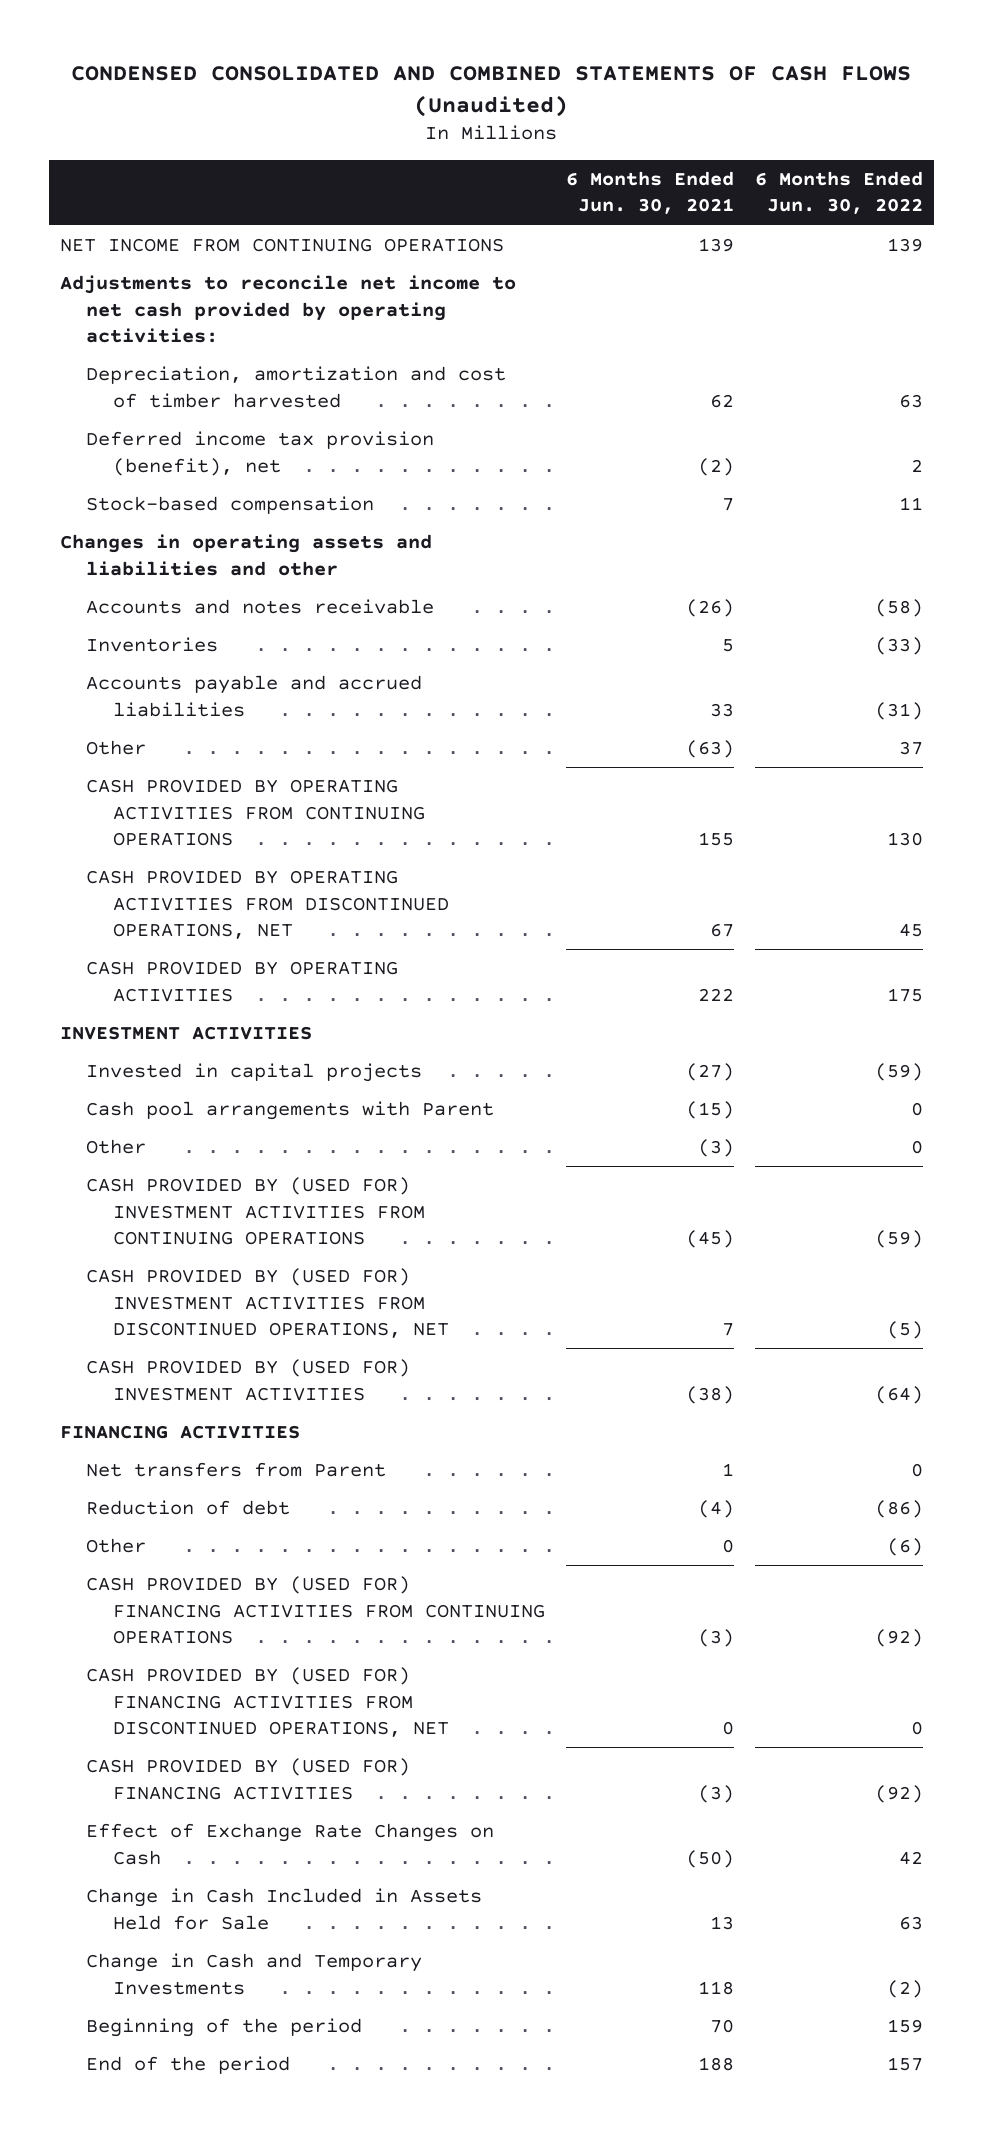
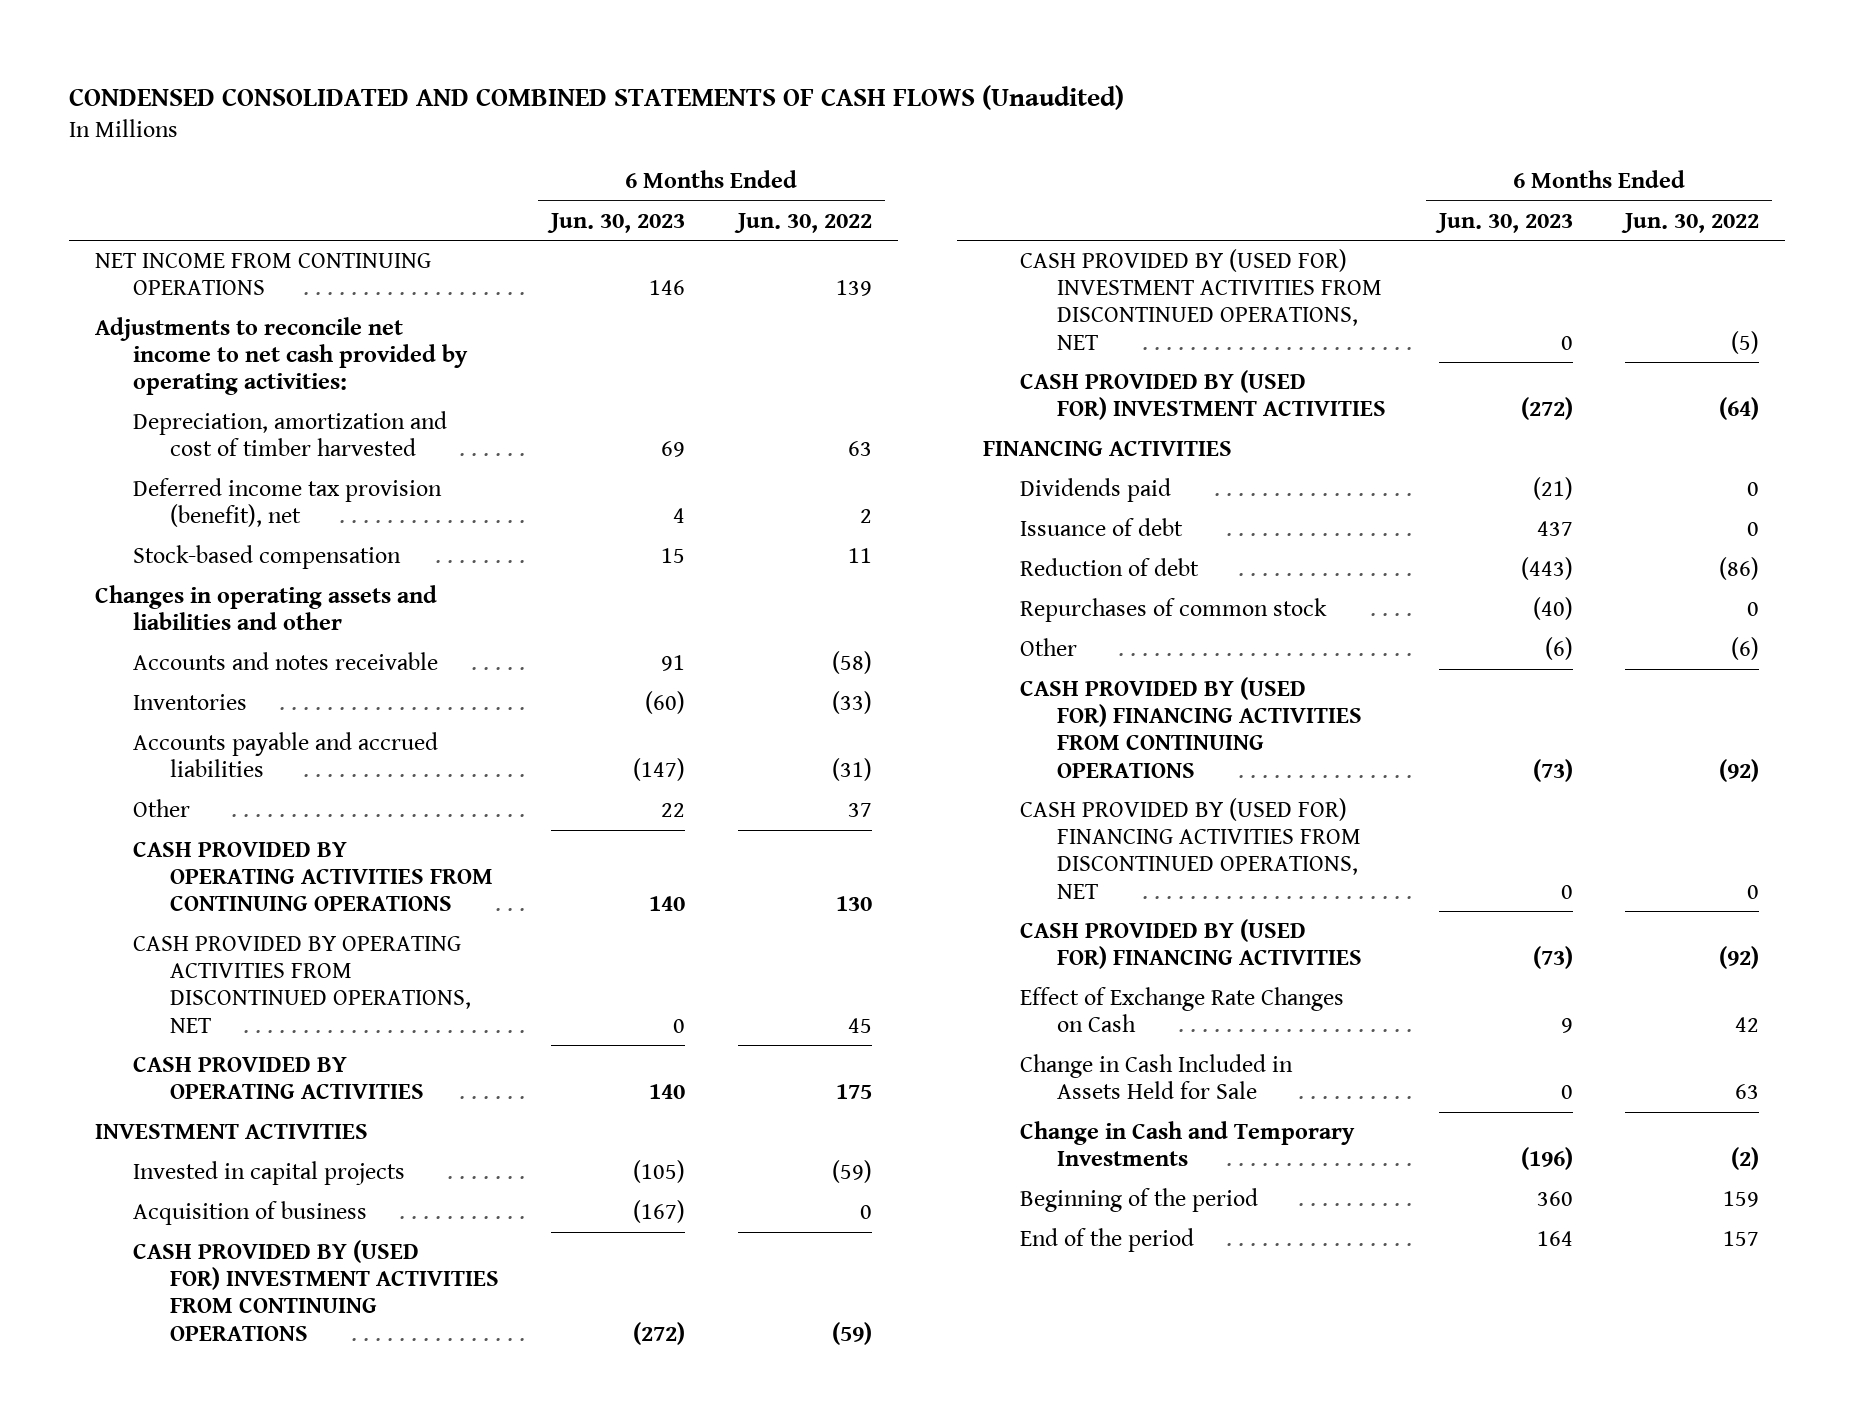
[565,170,734,215] 6 Months Ended Jun. 30, 2021 -> none
none -> [547,212,686,233] Jun. 30, 2023
[86,1101,495,1121] Cash pool arrangements with Parent -> none
[86,1139,147,1155] Other -> none
none -> [132,1201,367,1226] Acquisition of business
[86,1462,387,1478] Net transfers from Parent -> none
none -> [1020,478,1172,503] Dividends paid
none -> [1020,518,1184,537] Issuance of debt
none -> [1020,598,1328,623] Repurchases of common stock

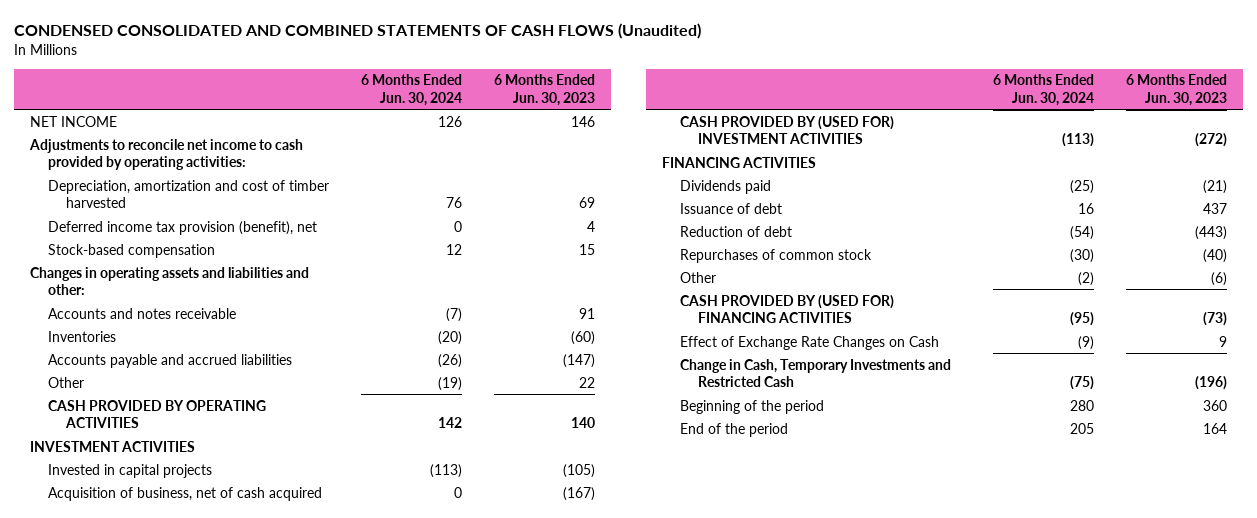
[733,212,872,233] Jun. 30, 2022 -> none
none -> [360,74,462,106] 6 Months Ended Jun. 30, 2024
[95,253,432,296] NET INCOME FROM CONTINUING OPERATIONS -> [29,115,117,127] NET INCOME
[95,317,468,396] Adjustments to reconcile net income to net cash provided by operating activities: -> [28,138,303,171] Adjustments to reconcile net income to cash provided by operating activities:
[95,585,438,631] Changes in operating assets and liabilities and other -> [29,266,309,296] Changes in operating assets and liabilities and other:
[132,842,493,912] CASH PROVIDED BY OPERATING ACTIVITIES FROM CONTINUING OPERATIONS -> none
[132,936,471,1033] CASH PROVIDED BY OPERATING ACTIVITIES FROM DISCONTINUED OPERATIONS, NET -> none
[132,1240,499,1341] CASH PROVIDED BY (USED FOR) INVESTMENT ACTIVITIES FROM CONTINUING OPERATIONS -> none
[1020,249,1383,350] CASH PROVIDED BY (USED FOR) INVESTMENT ACTIVITIES FROM DISCONTINUED OPERATIONS, NET -> none
[132,1201,367,1226] Acquisition of business -> [47,486,322,501] Acquisition of business, net of cash acquired
[1020,677,1363,778] CASH PROVIDED BY (USED FOR) FINANCING ACTIVITIES FROM CONTINUING OPERATIONS -> none
[1020,798,1362,899] CASH PROVIDED BY (USED FOR) FINANCING ACTIVITIES FROM DISCONTINUED OPERATIONS, NET -> none
[1020,1054,1294,1100] Change in Cash Included in Assets Held for Sale -> none
[1020,1121,1356,1167] Change in Cash and Temporary Investments -> [679,358,951,388] Change in Cash, Temporary Investments and Restricted Cash

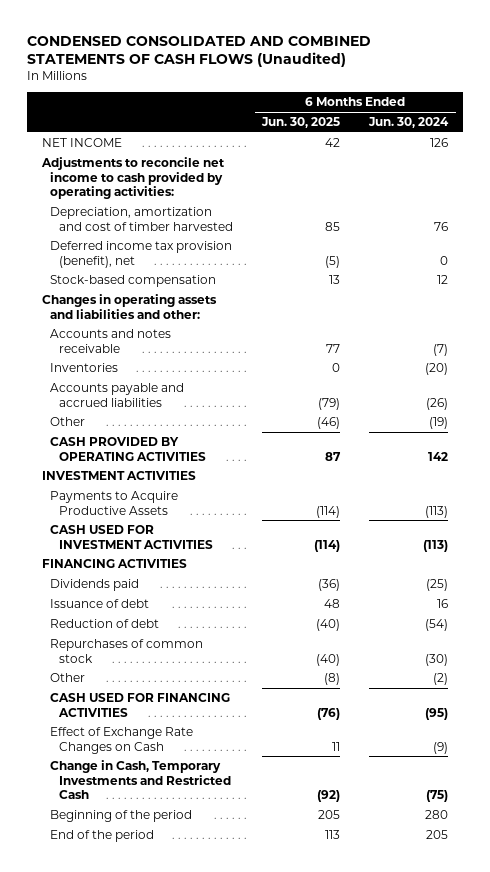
[493,74,595,106] 6 Months Ended Jun. 30, 2023 -> none
none -> [261,117,341,129] Jun. 30, 2025
[47,486,322,501] Acquisition of business, net of cash acquired -> none
[47,463,212,478] Invested in capital projects -> [50,491,179,515] Payments to Acquire Productive Assets
[679,115,894,145] CASH PROVIDED BY (USED FOR) INVESTMENT ACTIVITIES -> [50,525,213,549] CASH USED FOR INVESTMENT ACTIVITIES
[679,294,894,324] CASH PROVIDED BY (USED FOR) FINANCING ACTIVITIES -> [50,693,231,717] CASH USED FOR FINANCING ACTIVITIES

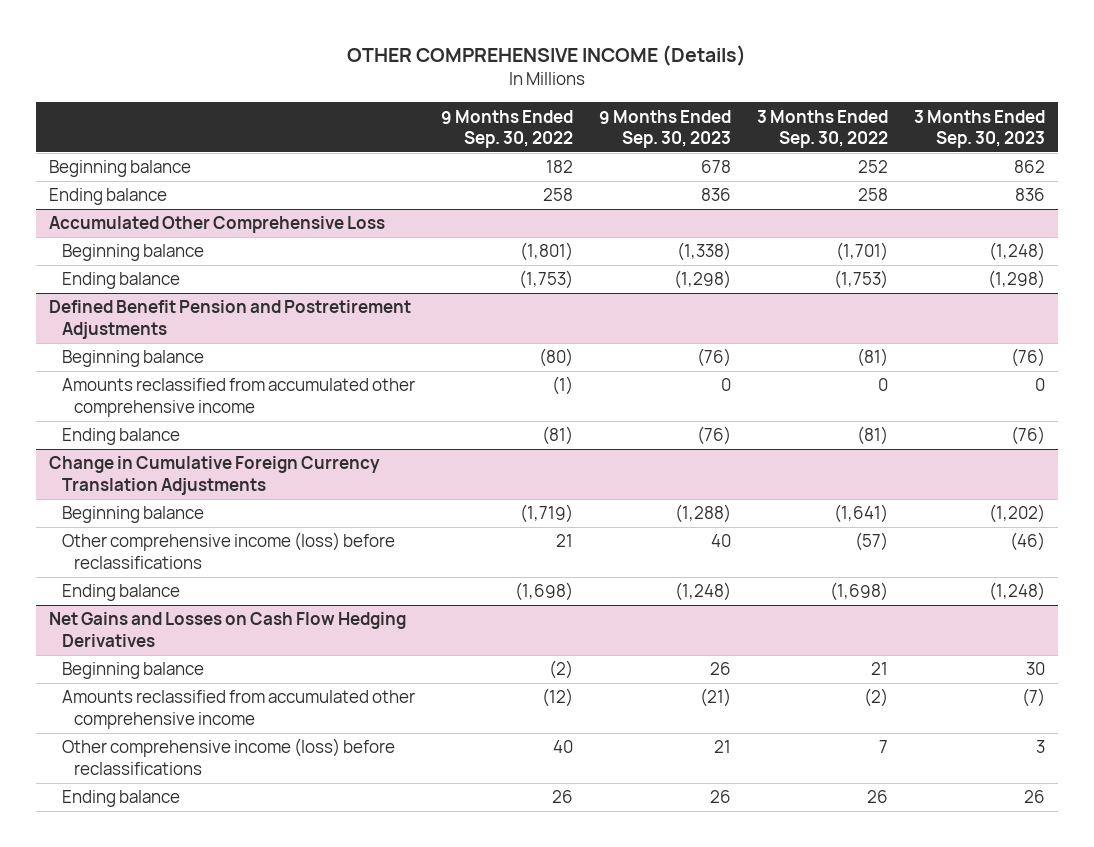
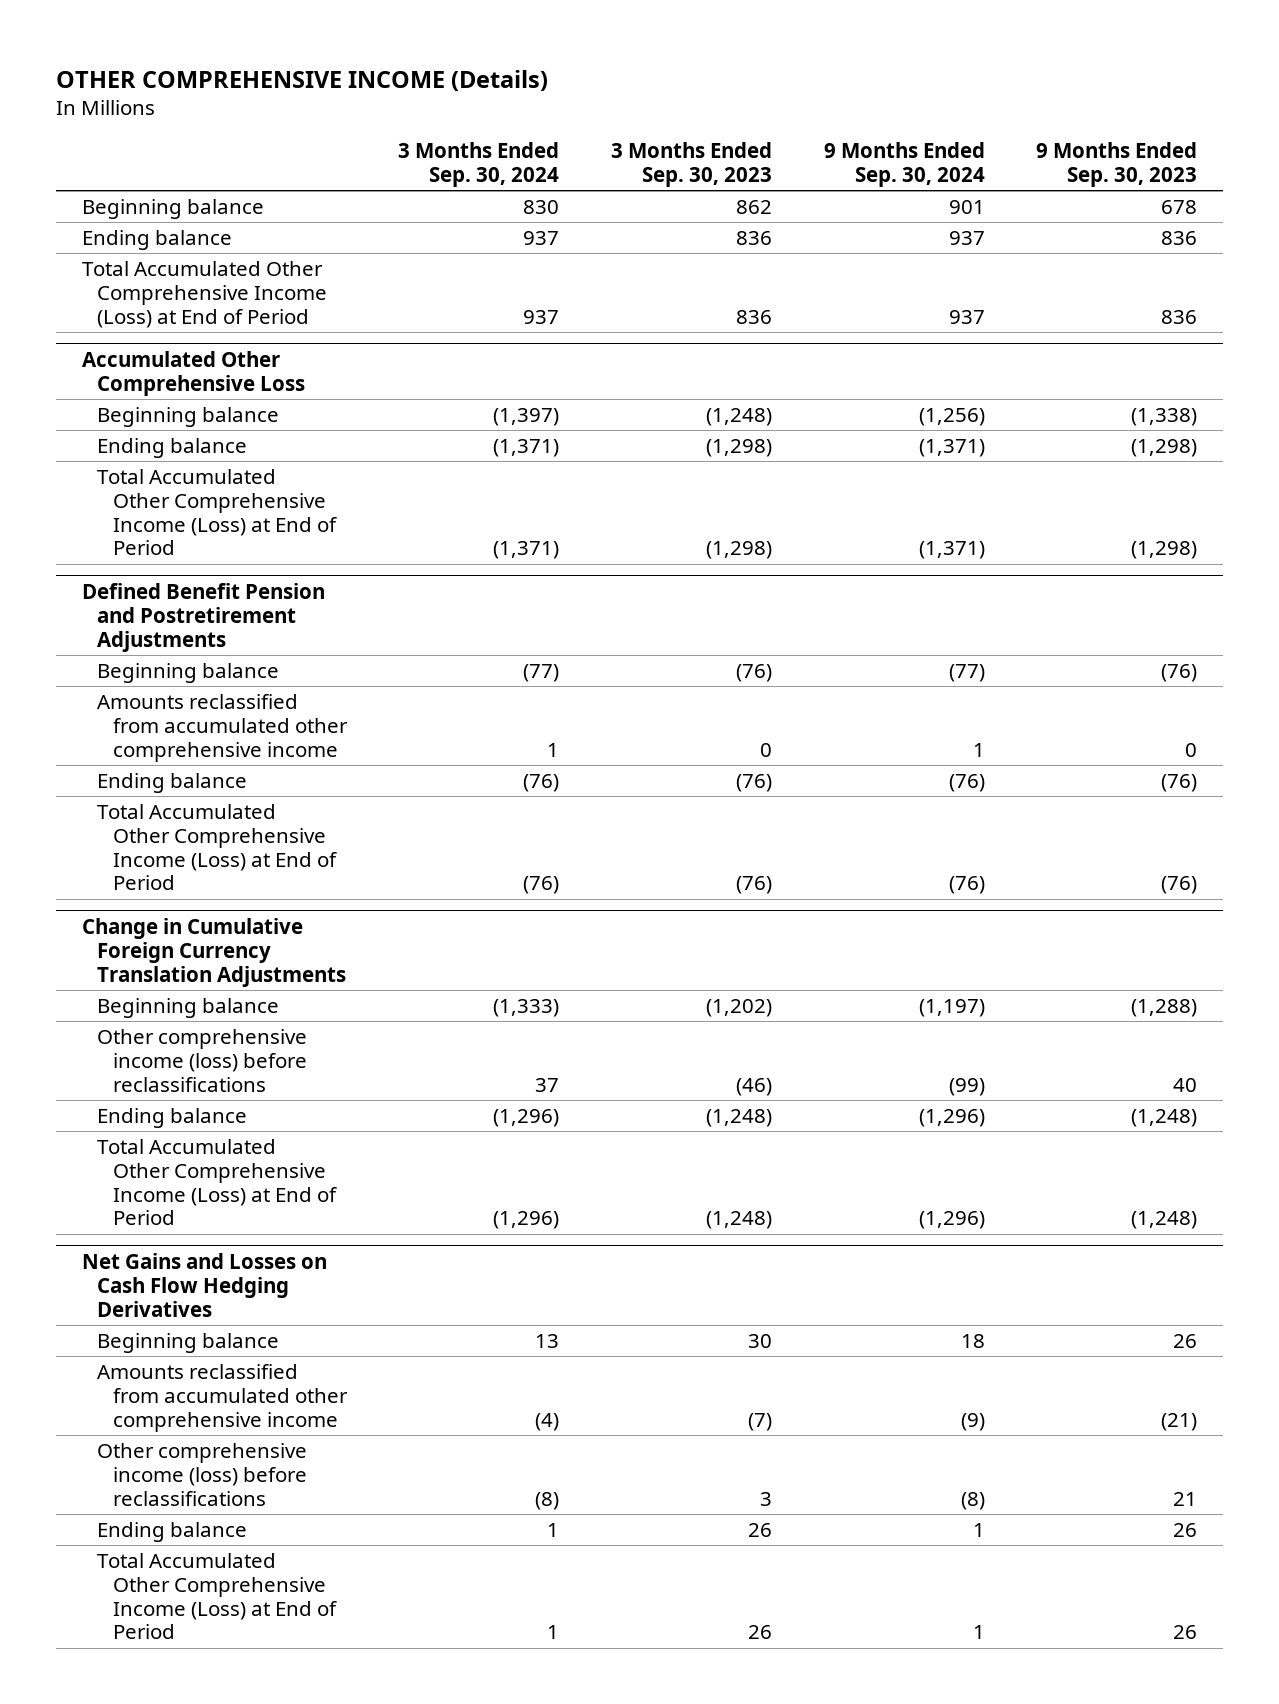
[440,109,573,149] 9 Months Ended Sep. 30, 2022 -> none
[757,109,889,149] 3 Months Ended Sep. 30, 2022 -> none
none -> [398,141,560,187] 3 Months Ended Sep. 30, 2024
none -> [823,141,985,187] 9 Months Ended Sep. 30, 2024
none -> [81,260,328,328] Total Accumulated Other Comprehensive Income (Loss) at End of Period
none -> [97,468,337,556] Total Accumulated Other Comprehensive Income (Loss) at End of Period
none -> [97,803,337,891] Total Accumulated Other Comprehensive Income (Loss) at End of Period
none -> [97,1138,337,1226] Total Accumulated Other Comprehensive Income (Loss) at End of Period
none -> [97,1552,337,1640] Total Accumulated Other Comprehensive Income (Loss) at End of Period

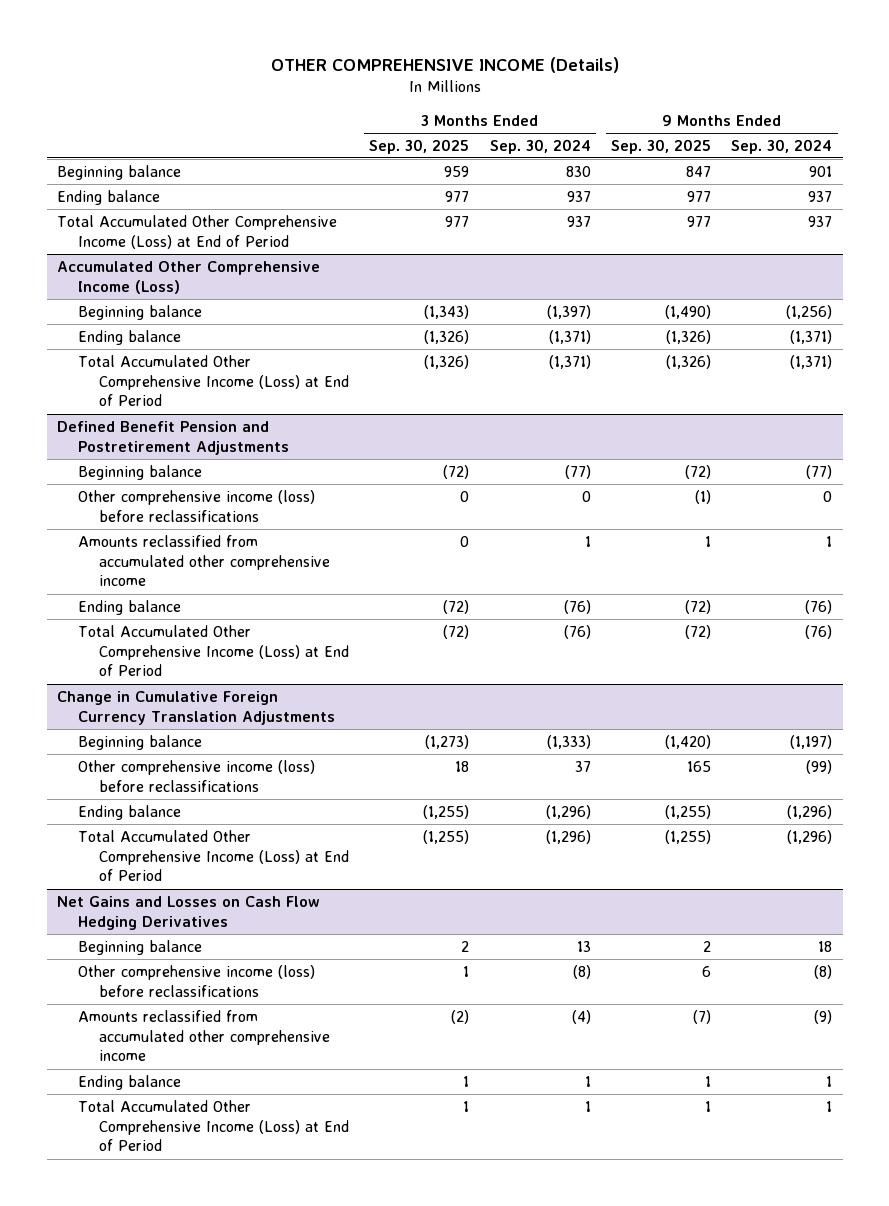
[611,141,773,187] 3 Months Ended Sep. 30, 2023 -> none
[1036,141,1198,187] 9 Months Ended Sep. 30, 2023 -> none
none -> [369,138,470,154] Sep. 30, 2025
none -> [610,138,711,154] Sep. 30, 2025
[81,350,306,396] Accumulated Other Comprehensive Loss -> [56,260,320,294] Accumulated Other Comprehensive Income (Loss)
none -> [77,489,315,522] Other comprehensive income (loss) before reclassifications
[97,1363,348,1432] Amounts reclassified from accumulated other comprehensive income -> [77,1009,330,1062] Amounts reclassified from accumulated other comprehensive income

